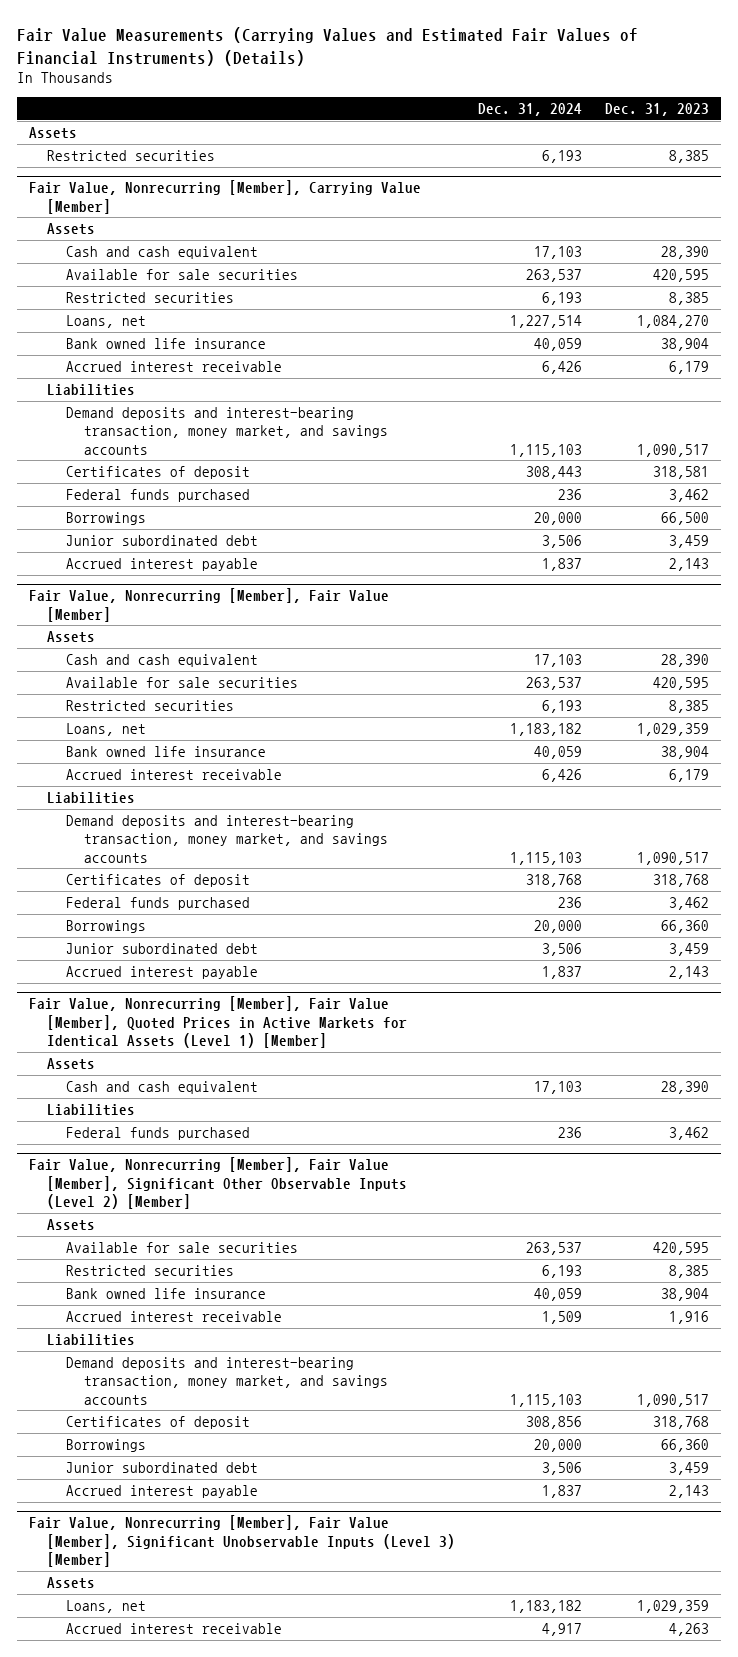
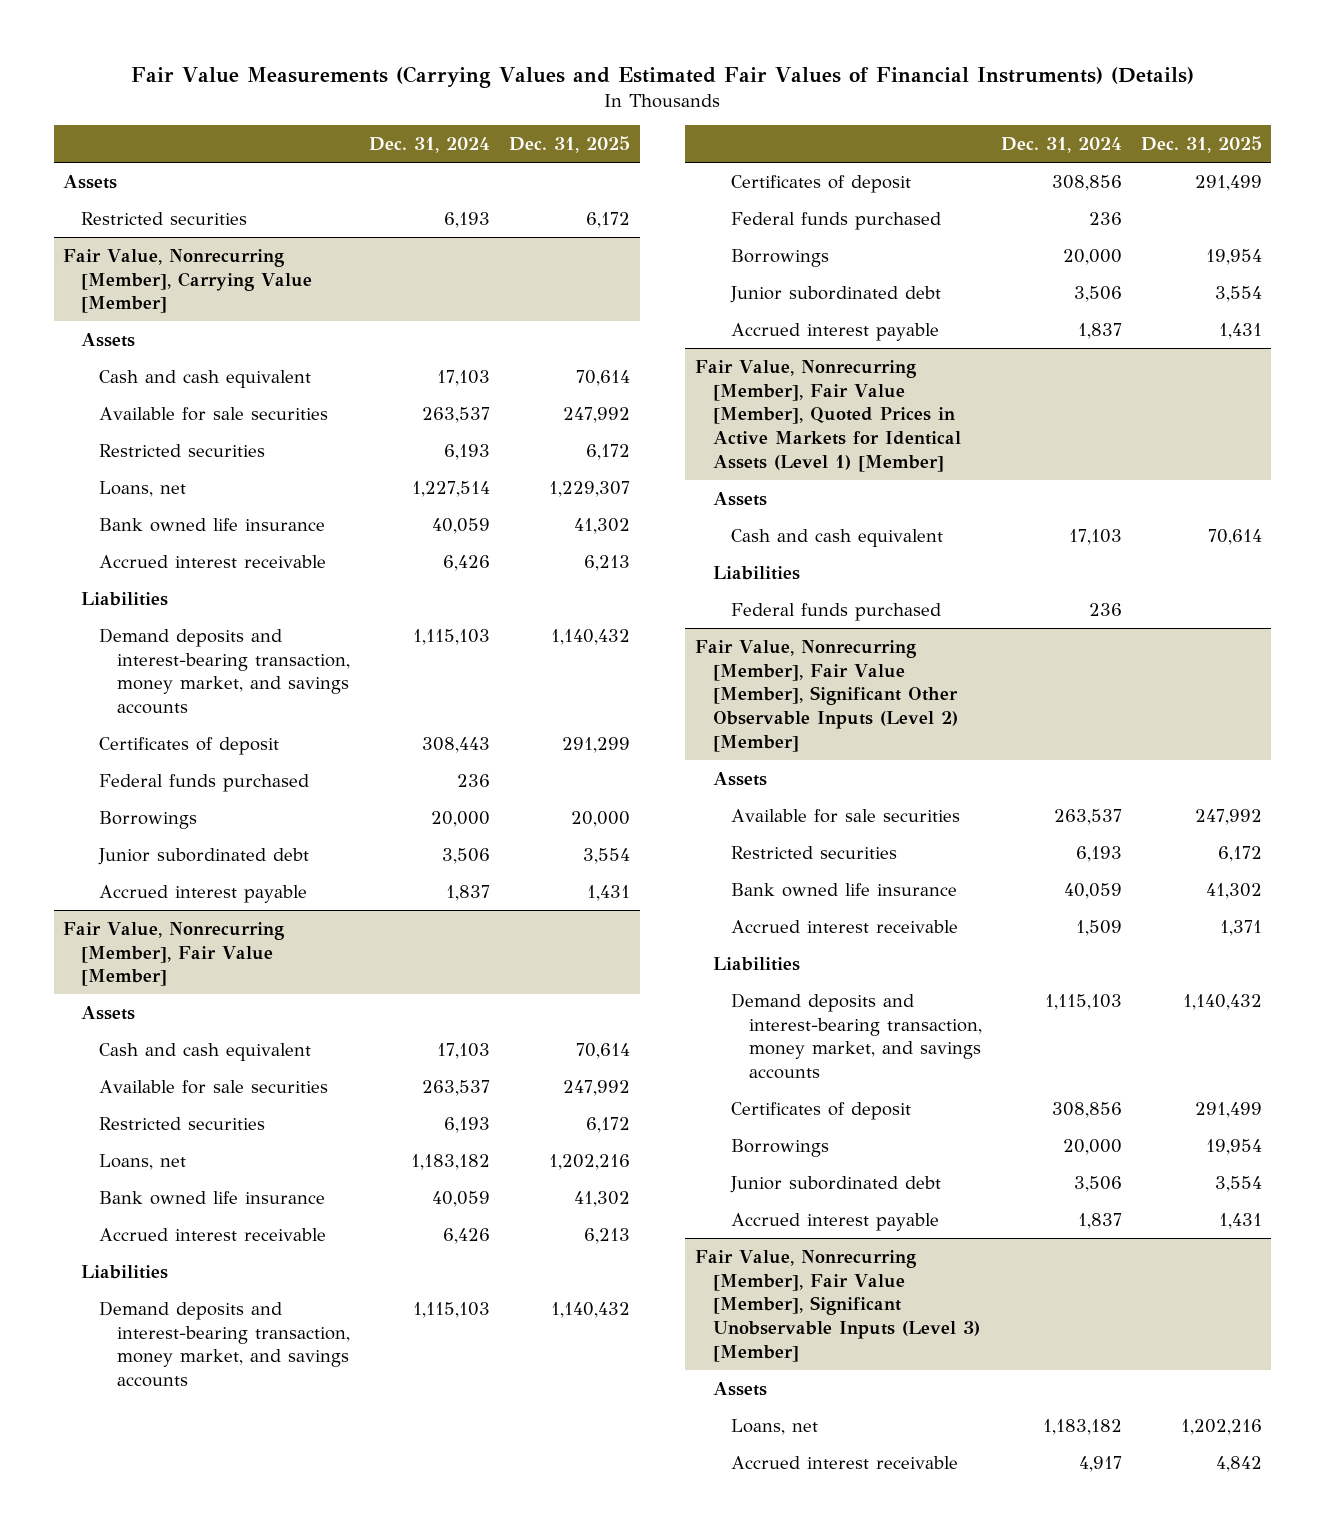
[605,102,710,116] Dec. 31, 2023 -> none
none -> [509,136,631,154] Dec. 31, 2025
[526,873,583,887] 318,768 -> [1051,174,1122,191] 308,856

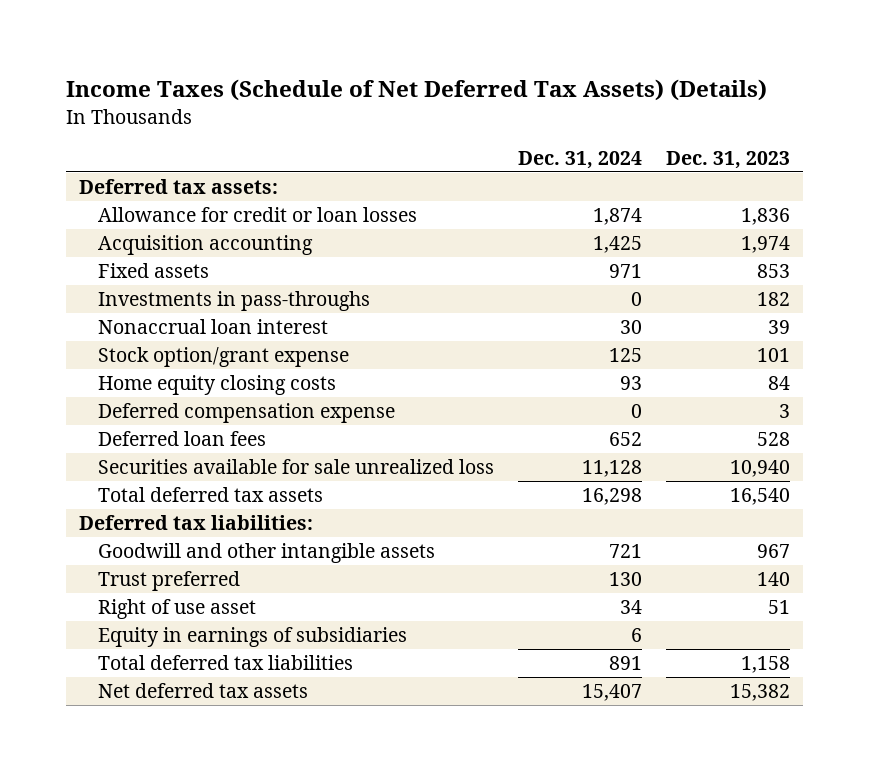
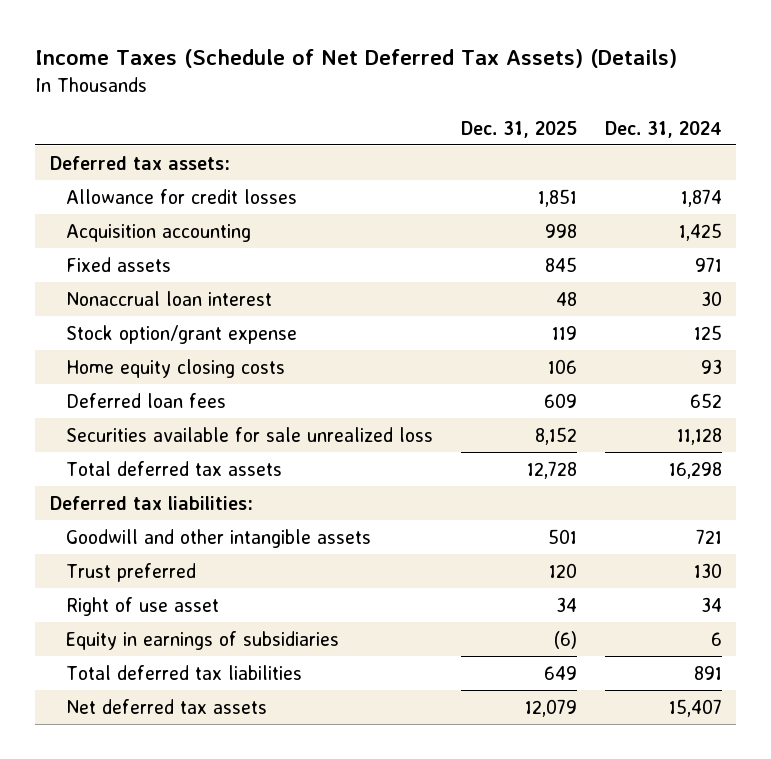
[666,150,791,169] Dec. 31, 2023 -> none
none -> [460,120,577,138] Dec. 31, 2025
[97,207,417,223] Allowance for credit or loan losses -> [65,188,297,204] Allowance for credit losses
[97,291,370,312] Investments in pass-throughs -> none
[97,403,395,424] Deferred compensation expense -> none

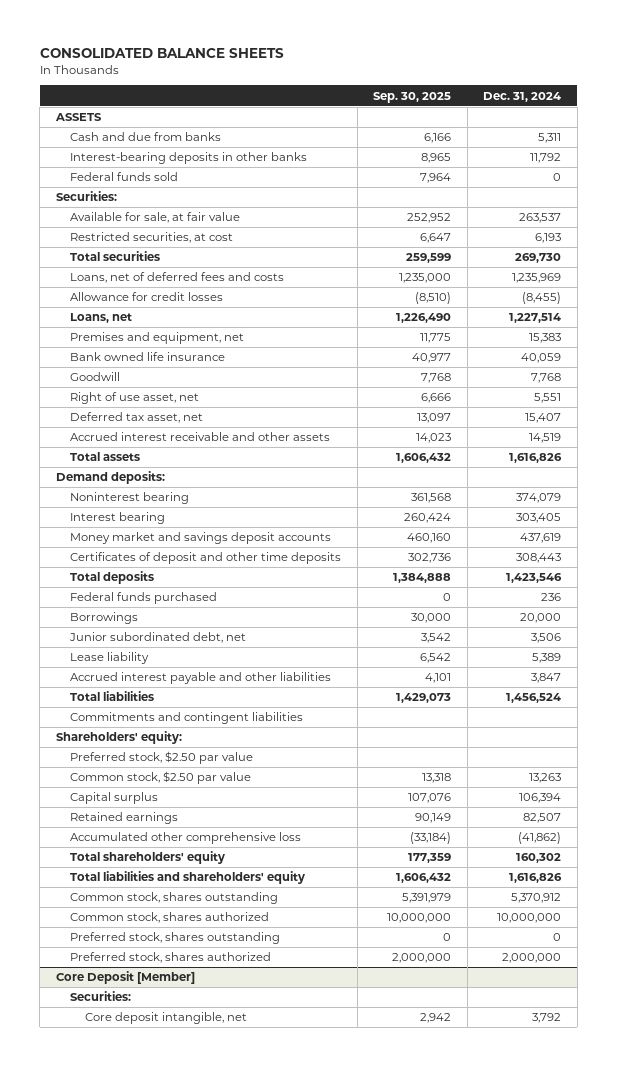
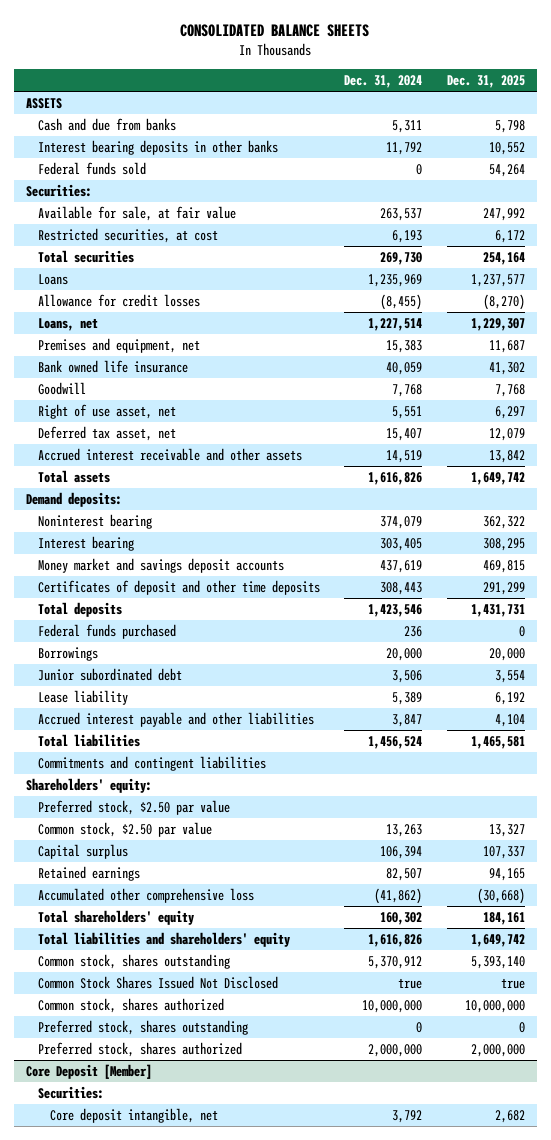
[373,91,452,103] Sep. 30, 2025 -> none
none -> [446,75,525,89] Dec. 31, 2025
[70,152,308,165] Interest-bearing deposits in other banks -> [38,139,279,155] Interest bearing deposits in other banks
[70,272,285,284] Loans, net of deferred fees and costs -> [38,273,69,285] Loans
[69,632,247,644] Junior subordinated debt, net -> [38,667,183,681] Junior subordinated debt
none -> [38,975,279,989] Common Stock Shares Issued Not Disclosed

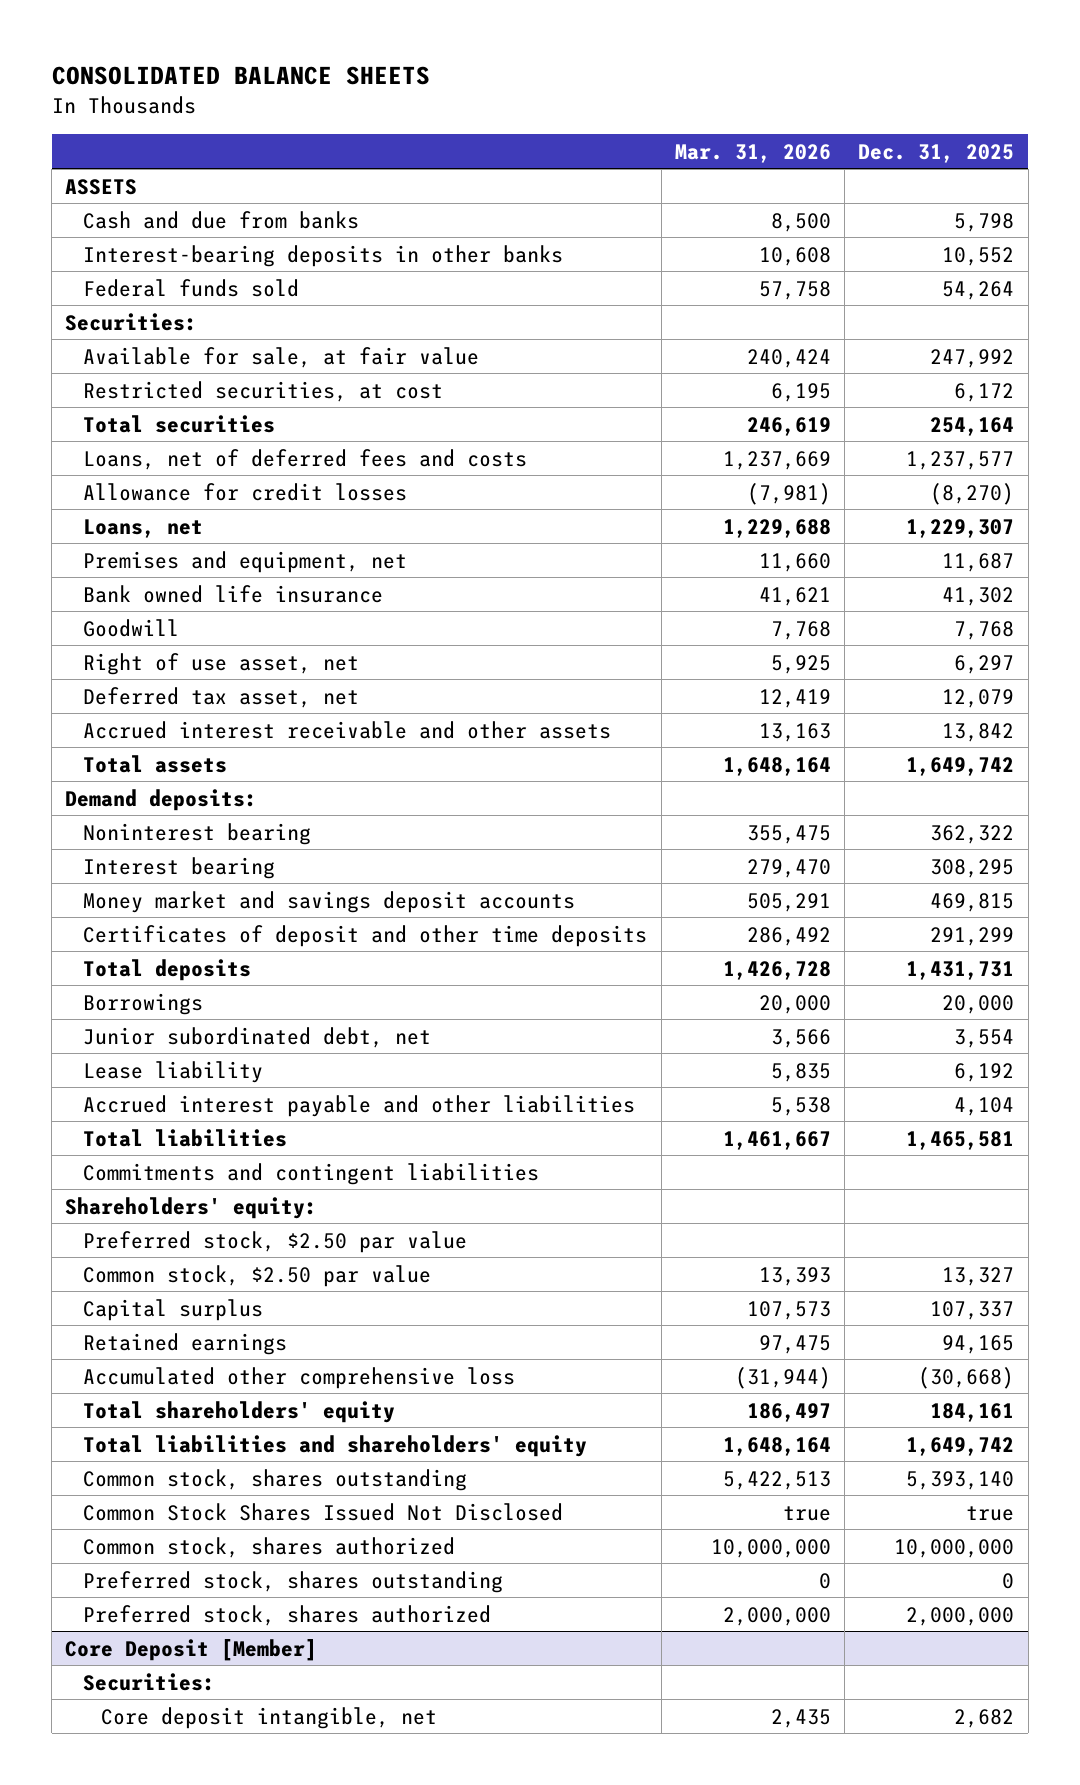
[344,75,423,89] Dec. 31, 2024 -> none
none -> [674,143,831,163] Mar. 31, 2026
[38,139,279,155] Interest bearing deposits in other banks -> [83,244,564,267] Interest-bearing deposits in other banks
[38,273,69,285] Loans -> [83,448,528,470] Loans, net of deferred fees and costs
[38,623,177,639] Federal funds purchased -> none
[38,667,183,681] Junior subordinated debt -> [83,1026,432,1048] Junior subordinated debt, net

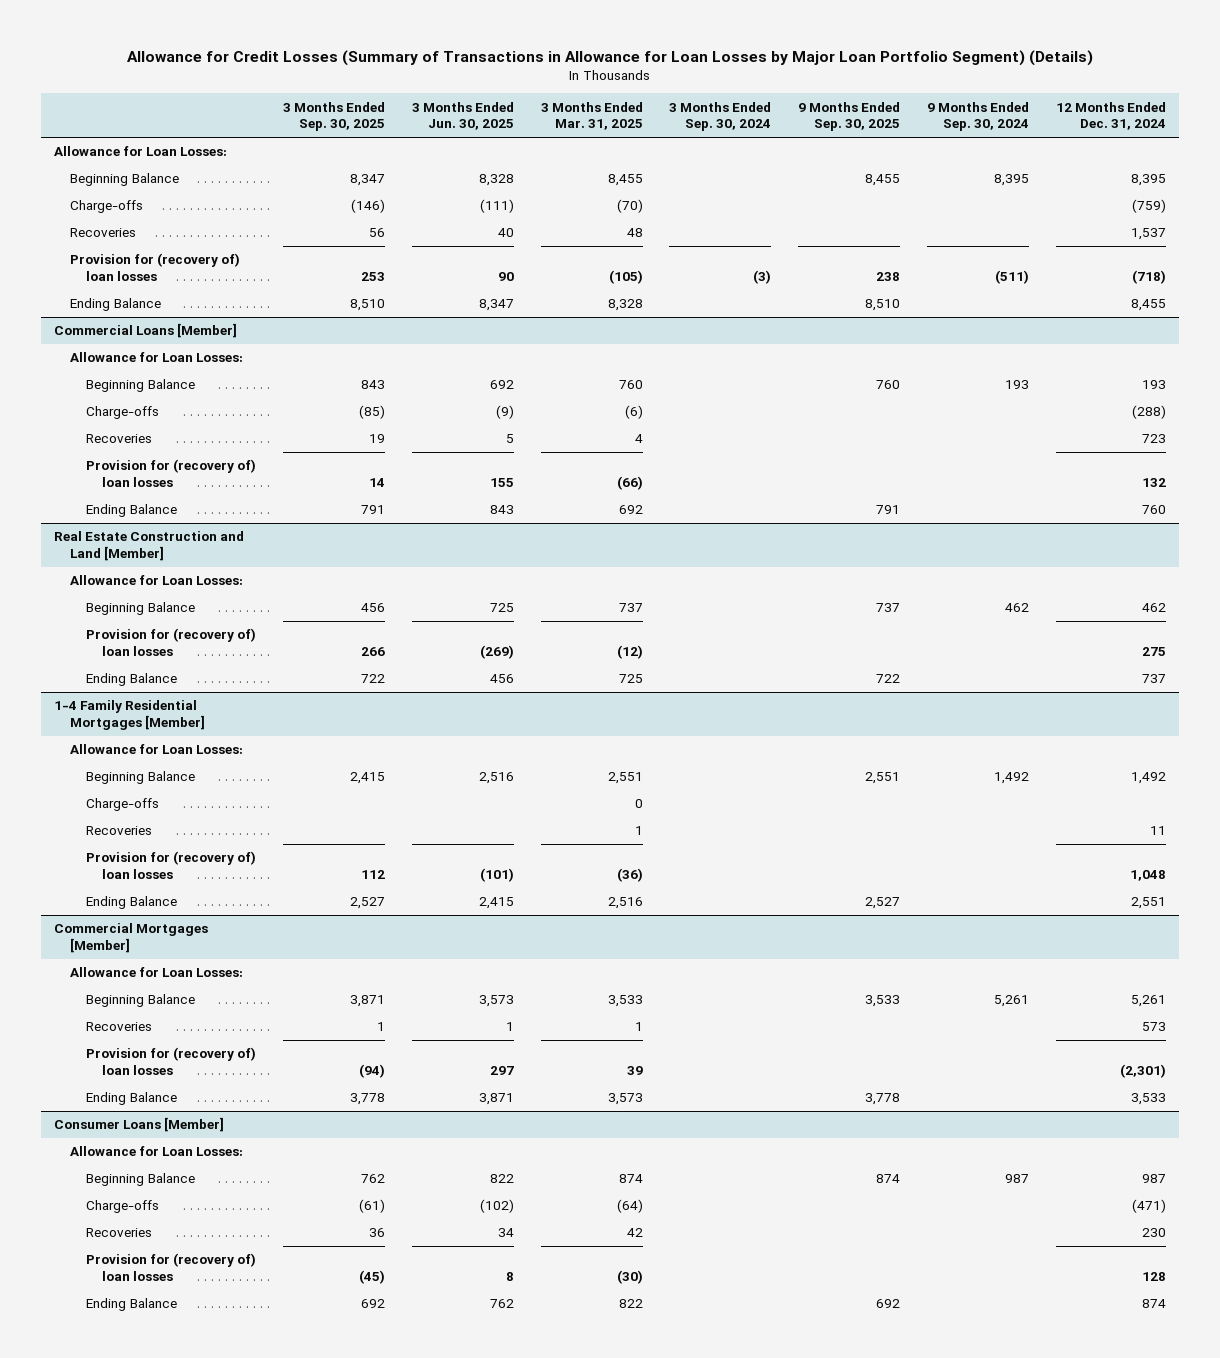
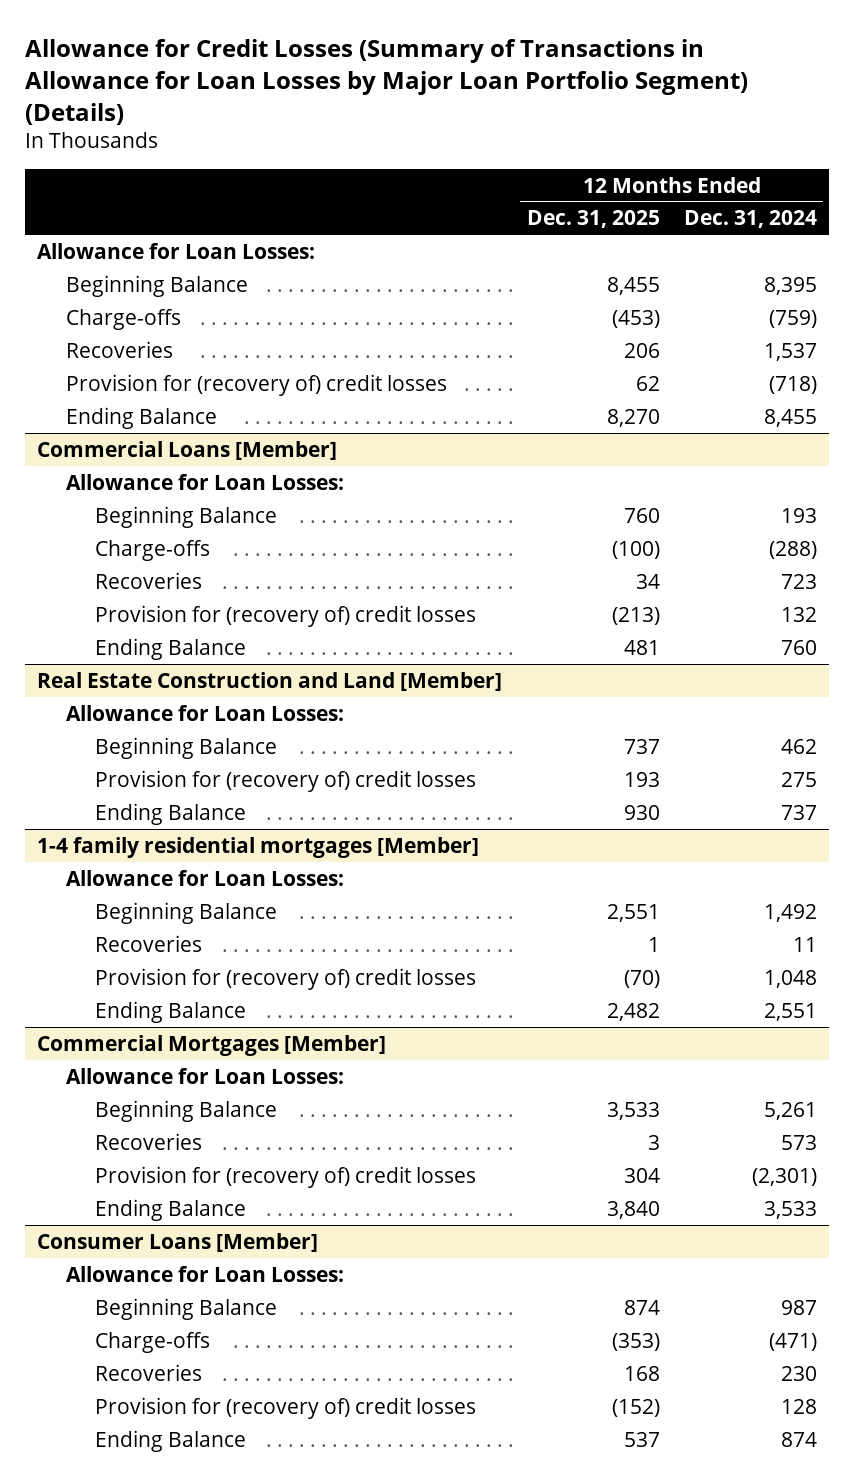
[282,101,385,132] 3 Months Ended Sep. 30, 2025 -> none
[411,101,514,131] 3 Months Ended Jun. 30, 2025 -> none
[540,101,643,131] 3 Months Ended Mar. 31, 2025 -> none
[669,101,772,132] 3 Months Ended Sep. 30, 2024 -> none
[798,101,901,132] 9 Months Ended Sep. 30, 2025 -> none
[926,101,1029,132] 9 Months Ended Sep. 30, 2024 -> none
none -> [526,210,660,229] Dec. 31, 2025
[70,253,241,282] Provision for (recovery of) loan losses -> [65,373,447,396] Provision for (recovery of) credit losses
[86,459,257,488] Provision for (recovery of) loan losses -> [94,604,476,627] Provision for (recovery of) credit losses
[86,628,257,657] Provision for (recovery of) loan losses -> [94,769,476,792] Provision for (recovery of) credit losses
[53,700,206,731] 1-4 Family Residential Mortgages [Member] -> [37,836,480,858] 1-4 family residential mortgages [Member]
[86,798,160,812] Charge-offs -> none
[86,851,257,880] Provision for (recovery of) loan losses -> [94,967,476,990] Provision for (recovery of) credit losses
[86,1047,257,1076] Provision for (recovery of) loan losses -> [94,1165,476,1188] Provision for (recovery of) credit losses
[86,1253,257,1282] Provision for (recovery of) loan losses -> [94,1396,476,1419] Provision for (recovery of) credit losses

